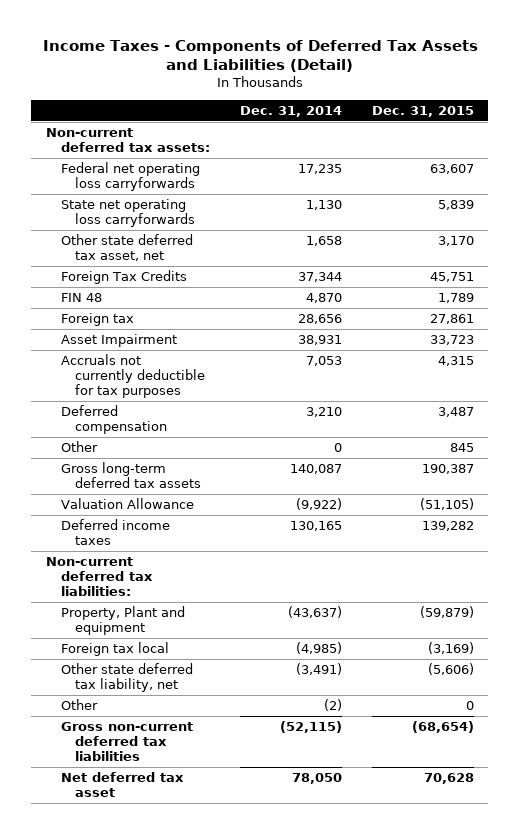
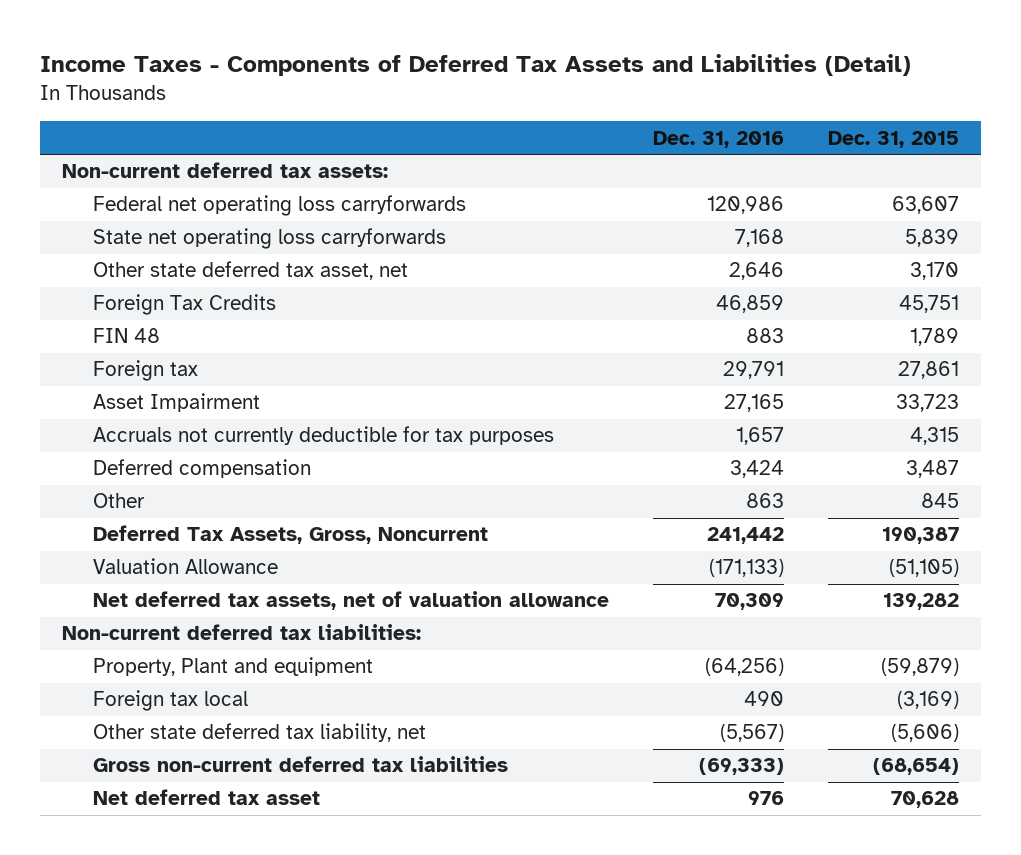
[239,105,342,117] Dec. 31, 2014 -> none
none -> [652,130,784,148] Dec. 31, 2016
[60,461,202,488] Gross long-term deferred tax assets -> [92,525,488,545] Deferred Tax Assets, Gross, Noncurrent
[60,518,170,545] Deferred income taxes -> [92,591,609,611] Net deferred tax assets, net of valuation allowance
[60,698,98,710] Other -> none

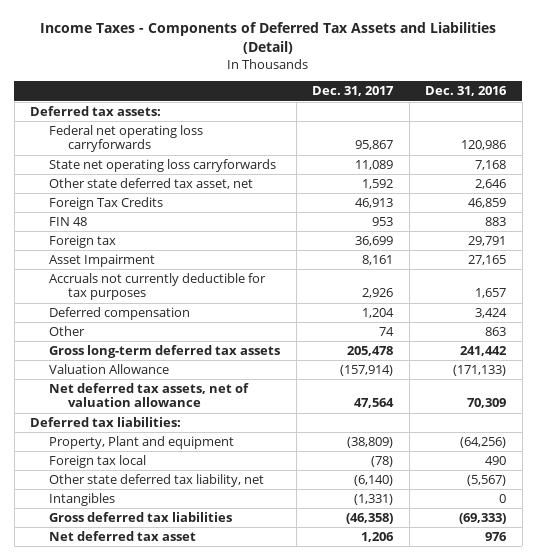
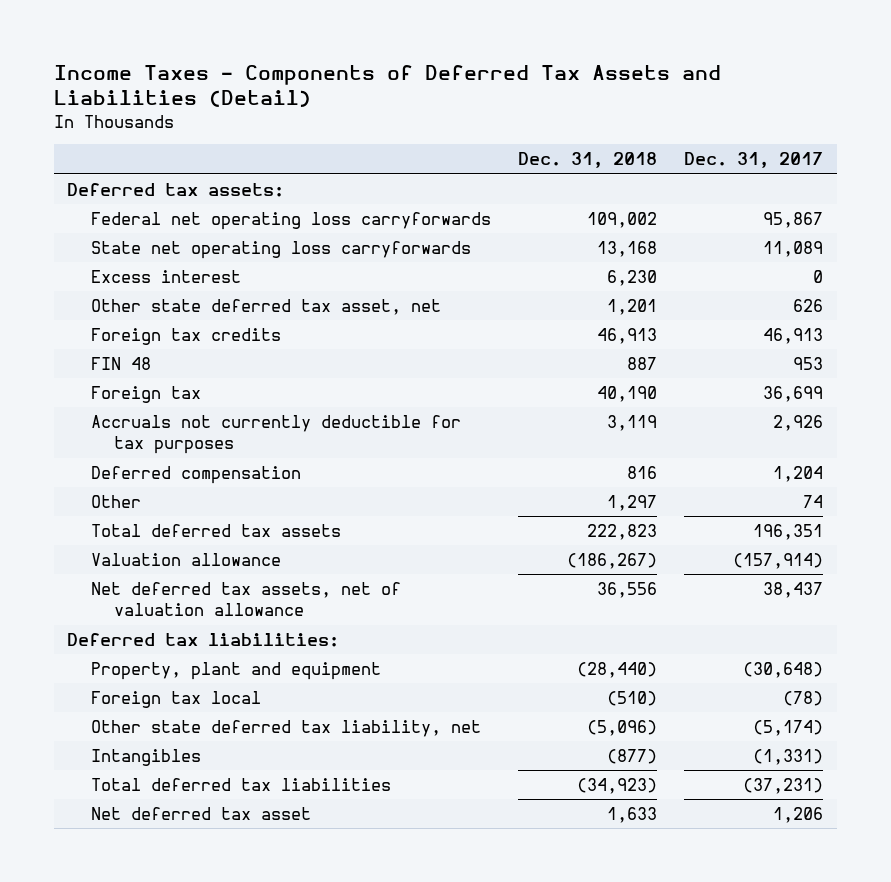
[425,86,508,97] Dec. 31, 2016 -> none
none -> [517,152,657,169] Dec. 31, 2018
none -> [90,269,241,283] Excess interest
[362,179,394,190] 1,592 -> [793,298,824,312] 626
[49,197,164,211] Foreign Tax Credits -> [90,327,281,345] Foreign tax credits
[49,254,156,268] Asset Impairment -> none
[49,345,281,359] Gross long-term deferred tax assets -> [90,523,341,537] Total deferred tax assets
[347,346,394,357] 205,478 -> [753,523,824,540] 196,351
[49,364,170,375] Valuation Allowance -> [90,552,281,566] Valuation allowance
[354,398,395,409] 47,564 -> [763,581,824,598] 38,437
[49,436,235,450] Property, Plant and equipment -> [90,661,381,680] Property, plant and equipment
[347,437,394,449] (38,809) -> [743,661,824,678] (30,648)
[354,475,394,487] (6,140) -> [753,719,824,736] (5,174)
[49,512,233,523] Gross deferred tax liabilities -> [90,777,391,791] Total deferred tax liabilities
[346,513,394,525] (46,358) -> [743,777,824,794] (37,231)

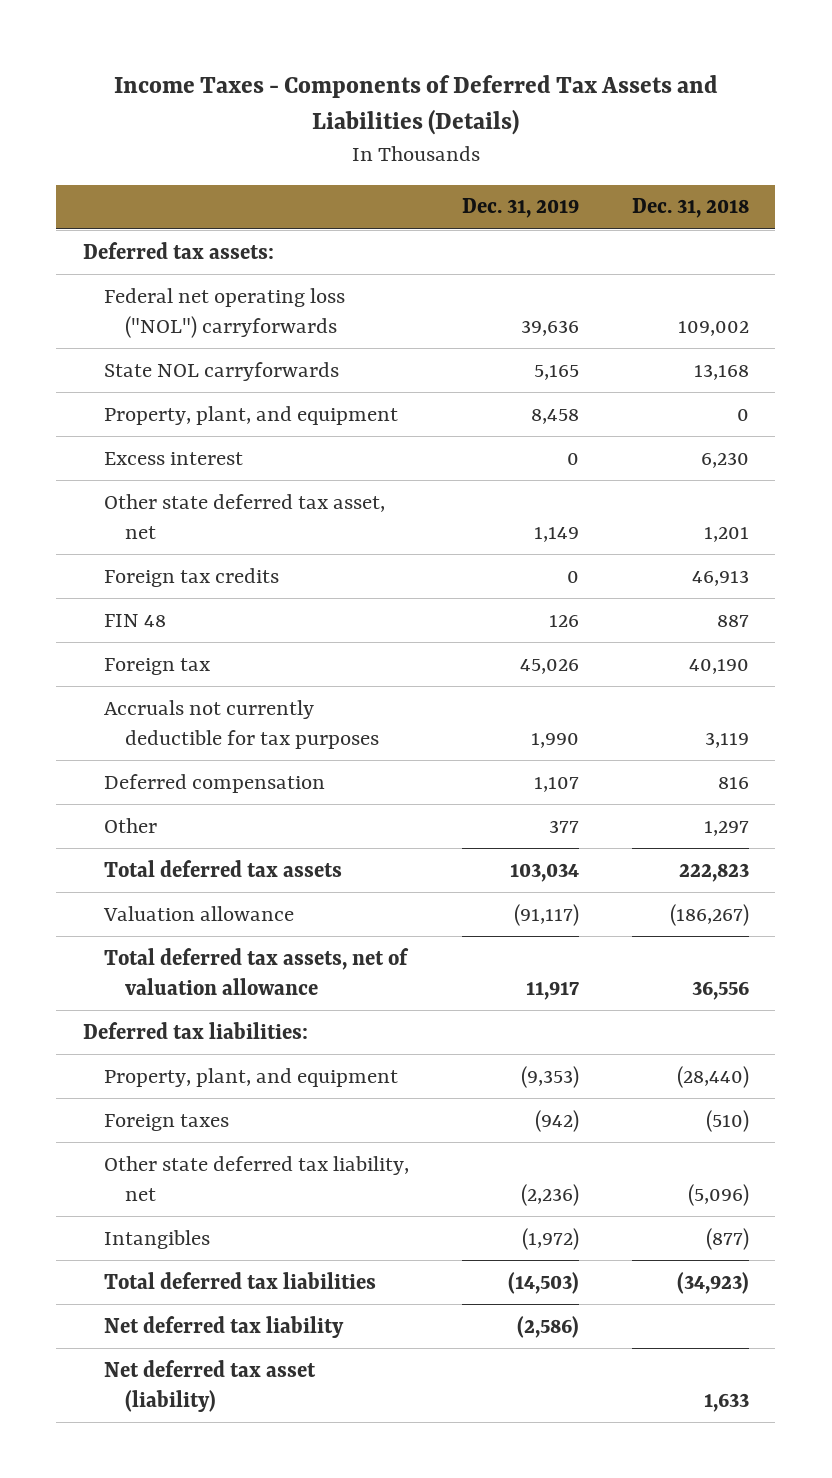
[53,64,721,108] Income Taxes - Components of Deferred Tax Assets and Liabilities (Detail) -> [113,74,718,136] Income Taxes - Components of Deferred Tax Assets and Liabilities (Details)
[684,152,824,169] Dec. 31, 2017 -> none
none -> [461,198,579,219] Dec. 31, 2019
[90,211,491,230] Federal net operating loss carryforwards -> [104,287,346,338] Federal net operating loss ("NOL") carryforwards
[90,240,471,259] State net operating loss carryforwards -> [104,361,340,381] State NOL carryforwards
none -> [104,405,399,425] Property, plant, and equipment
[90,581,401,617] Net deferred tax assets, net of valuation allowance -> [104,947,410,995] Total deferred tax assets, net of valuation allowance
[90,661,381,680] Property, plant and equipment -> [104,1067,399,1087] Property, plant, and equipment
[90,690,261,708] Foreign tax local -> [104,1113,230,1131] Foreign taxes
none -> [104,1315,345,1338] Net deferred tax liability
[90,806,311,820] Net deferred tax asset -> [104,1359,317,1412] Net deferred tax asset (liability)

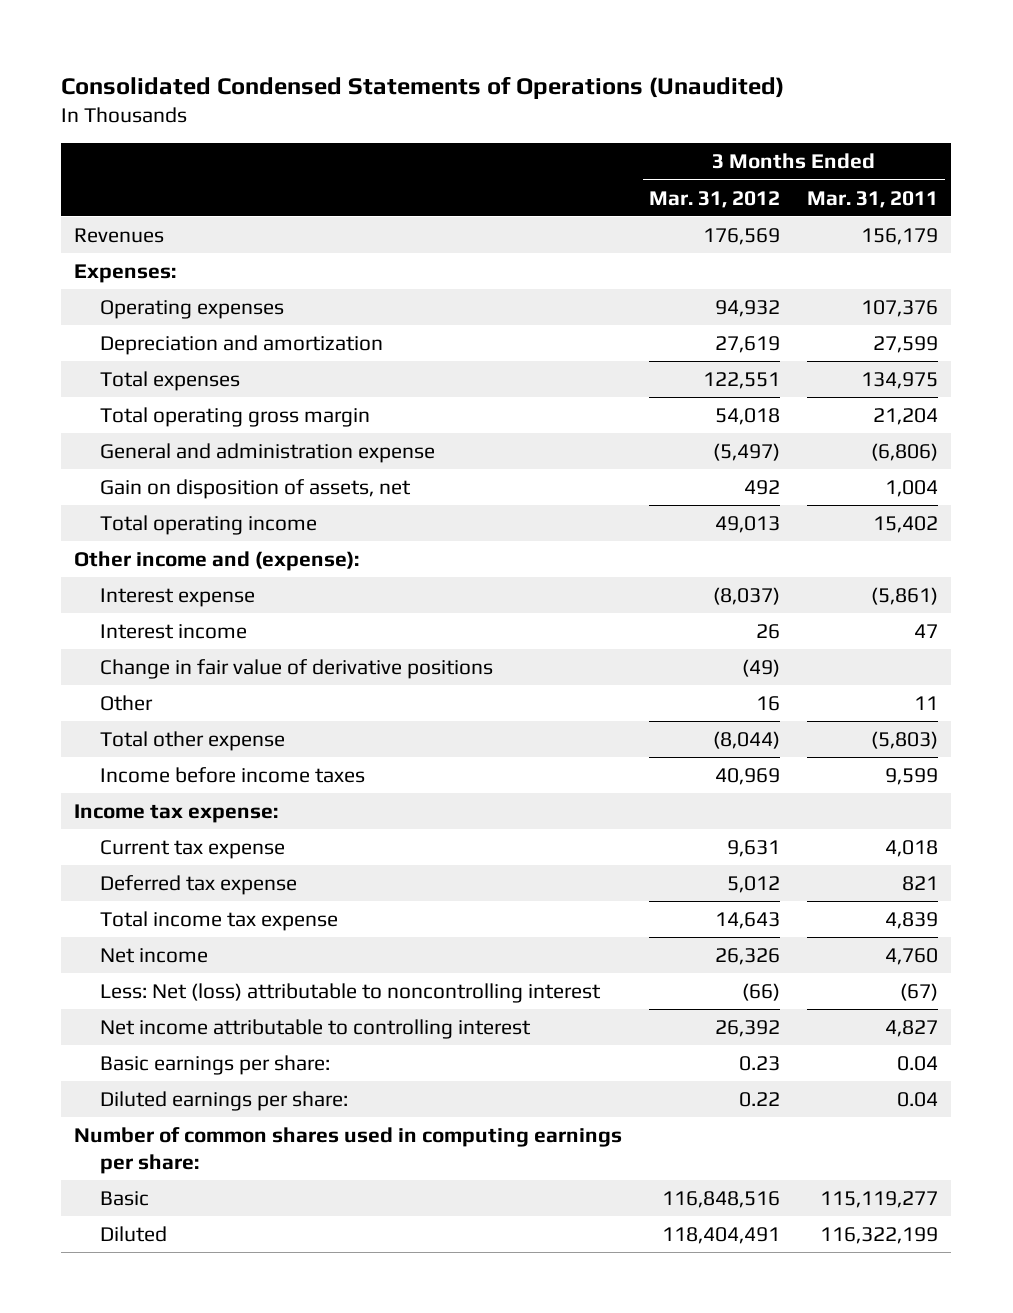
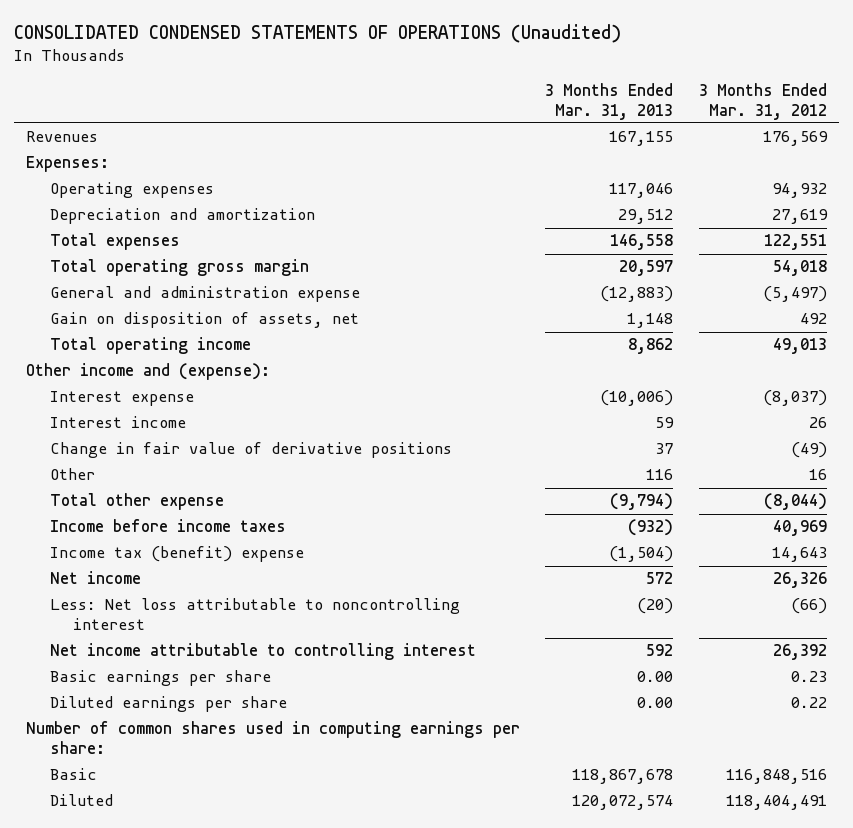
[61,75,785,99] Consolidated Condensed Statements of Operations (Unaudited) -> [13,23,621,43] CONSOLIDATED CONDENSED STATEMENTS OF OPERATIONS (Unaudited)
[807,190,939,208] Mar. 31, 2011 -> none
none -> [545,82,674,120] 3 Months Ended Mar. 31, 2013
[74,803,279,823] Income tax expense: -> none
[99,839,285,859] Current tax expense -> none
[99,874,297,895] Deferred tax expense -> none
[99,910,338,931] Total income tax expense -> [49,546,304,563] Income tax (benefit) expense
[99,982,601,1003] Less: Net (loss) attributable to noncontrolling interest -> [49,598,460,631] Less: Net loss attributable to noncontrolling interest
[99,1054,330,1075] Basic earnings per share: -> [49,670,271,687] Basic earnings per share
[99,1090,348,1111] Diluted earnings per share: -> [49,696,287,713] Diluted earnings per share

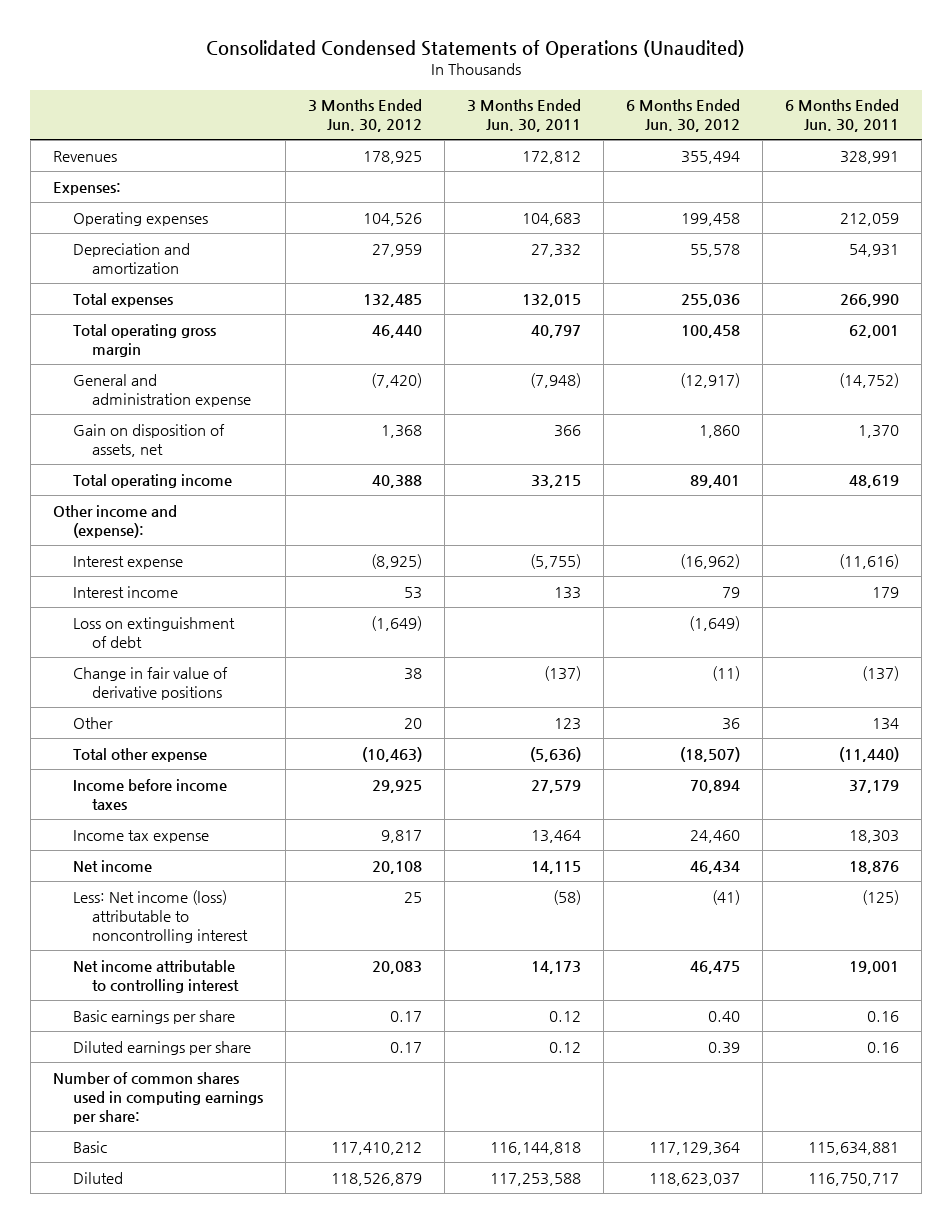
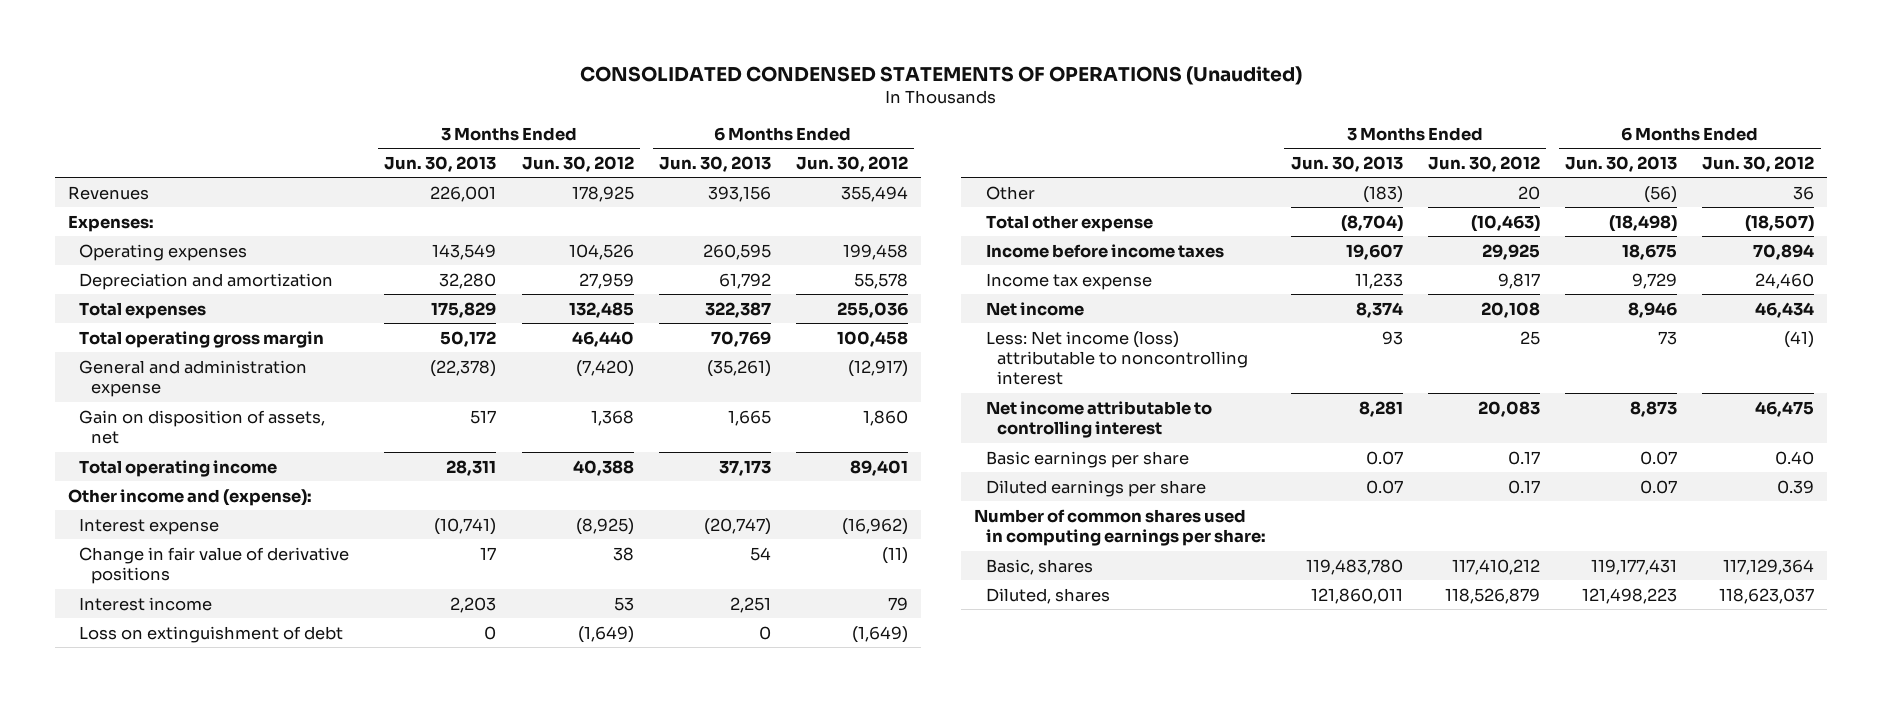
[206,39,746,58] Consolidated Condensed Statements of Operations (Unaudited) -> [579,65,1302,85] CONSOLIDATED CONDENSED STATEMENTS OF OPERATIONS (Unaudited)
[466,99,581,133] 3 Months Ended Jun. 30, 2011 -> none
[785,99,900,133] 6 Months Ended Jun. 30, 2011 -> none
none -> [384,155,497,172] Jun. 30, 2013
none -> [658,155,771,172] Jun. 30, 2013
[72,666,228,700] Change in fair value of derivative positions -> [79,546,350,584] Change in fair value of derivative positions
[72,1140,107,1153] Basic -> [985,558,1093,575] Basic, shares
[72,1171,123,1184] Diluted -> [985,587,1110,604] Diluted, shares

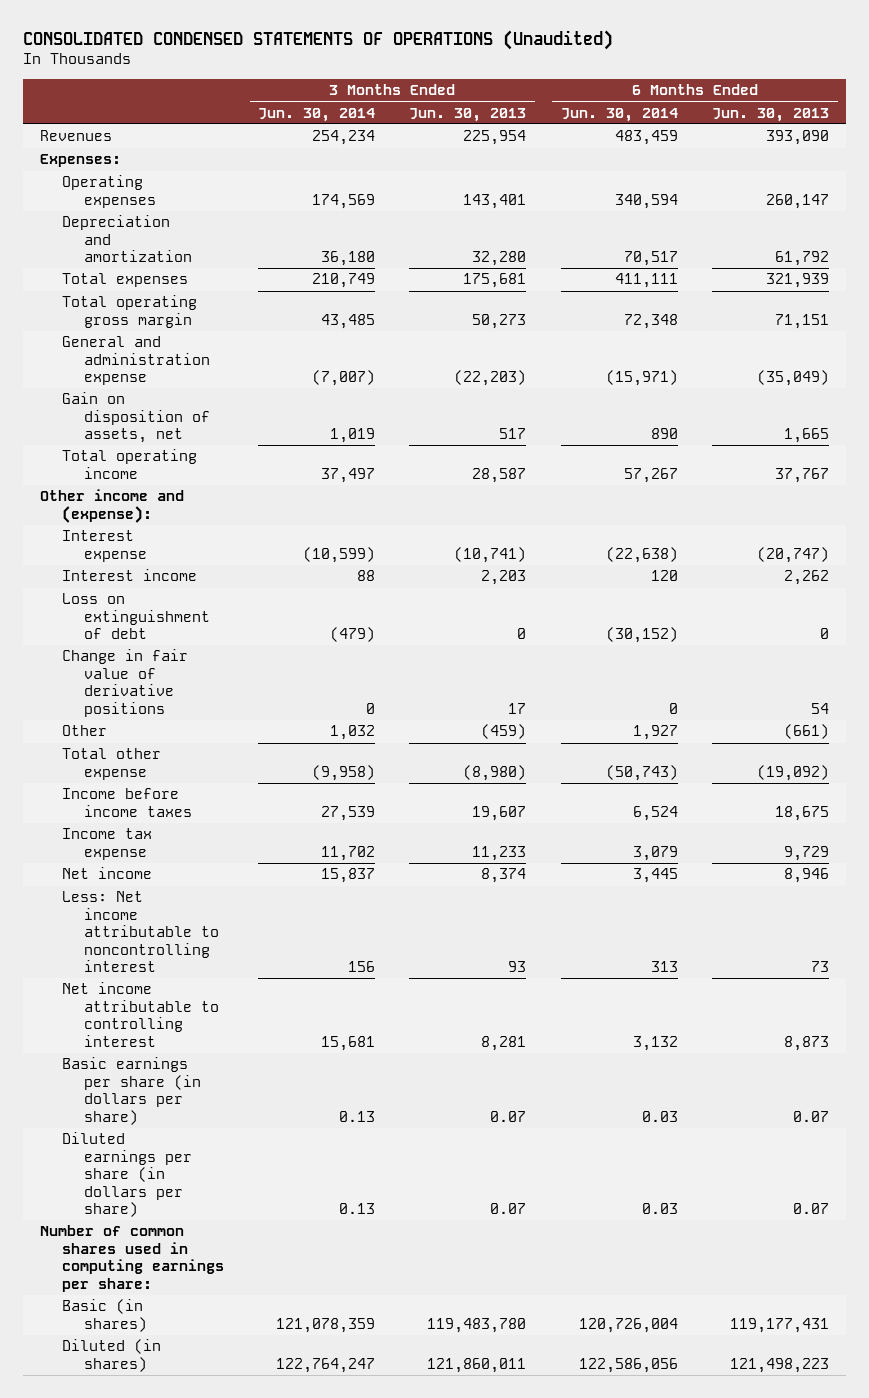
[521,155,634,172] Jun. 30, 2012 -> none
[795,155,908,172] Jun. 30, 2012 -> none
none -> [258,107,376,122] Jun. 30, 2014
none -> [560,107,678,122] Jun. 30, 2014
[430,185,497,202] 226,001 -> [463,130,527,146] 225,954
[707,185,771,202] 393,156 -> [766,130,830,146] 393,090
[432,243,497,260] 143,549 -> [463,193,527,209] 143,401
[702,243,771,260] 260,595 -> [766,193,830,209] 260,147
[431,301,497,318] 175,829 -> [463,273,527,289] 175,681
[704,301,771,318] 322,387 -> [766,273,830,289] 321,939
[440,330,497,347] 50,172 -> [472,313,527,329] 50,273
[710,330,771,347] 70,769 -> [775,313,830,329] 71,151
[430,359,497,377] (22,378) -> [454,370,527,387] (22,203)
[706,359,771,377] (35,261) -> [757,370,830,387] (35,049)
[446,459,497,476] 28,311 -> [472,467,527,483] 28,587
[718,459,771,476] 37,173 -> [775,467,830,483] 37,767
[729,596,771,613] 2,251 -> [784,570,830,586] 2,262
[79,546,350,584] Change in fair value of derivative positions -> [61,649,188,717] Change in fair value of derivative positions
[1362,185,1403,203] (183) -> [481,724,527,740] (459)
[1644,185,1678,203] (56) -> [784,724,830,740] (661)
[1340,214,1403,232] (8,704) -> [463,764,527,781] (8,980)
[1609,214,1678,232] (18,498) -> [757,764,830,781] (19,092)
[985,330,1249,386] Less: Net income (loss) attributable to noncontrolling interest -> [61,891,219,972] Less: Net income attributable to noncontrolling interest
[985,450,1189,468] Basic earnings per share -> [61,1057,201,1125] Basic earnings per share (in dollars per share)
[985,479,1206,497] Diluted earnings per share -> [61,1132,192,1217] Diluted earnings per share (in dollars per share)
[985,558,1093,575] Basic, shares -> [61,1299,147,1332] Basic (in shares)
[985,587,1110,604] Diluted, shares -> [61,1339,161,1372] Diluted (in shares)

